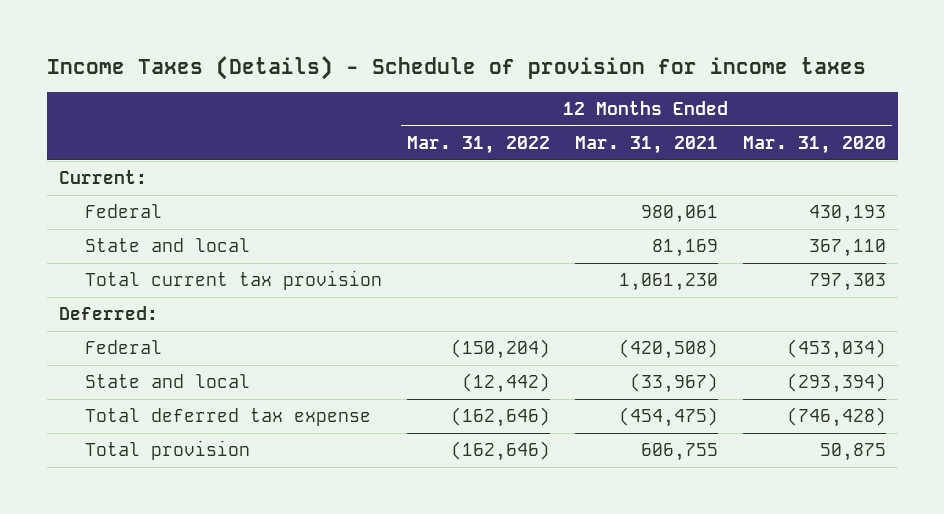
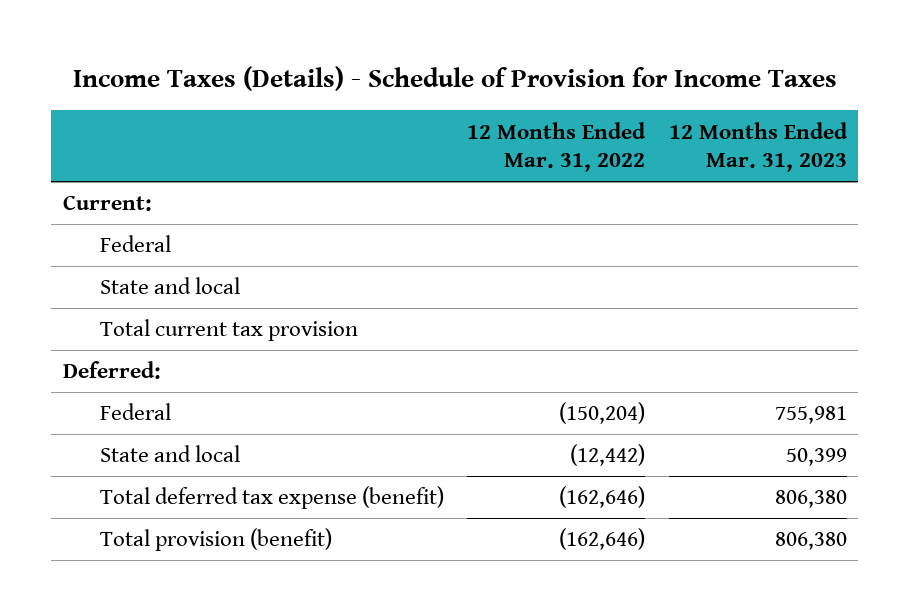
[46,56,866,81] Income Taxes (Details) - Schedule of provision for income taxes -> [72,66,837,92] Income Taxes (Details) - Schedule of Provision for Income Taxes
[574,136,718,155] Mar. 31, 2021 -> none
[742,136,886,155] Mar. 31, 2020 -> none
none -> [668,121,848,173] 12 Months Ended Mar. 31, 2023
[85,408,372,427] Total deferred tax expense -> [99,486,444,510] Total deferred tax expense (benefit)
[85,440,251,461] Total provision -> [99,528,332,552] Total provision (benefit)

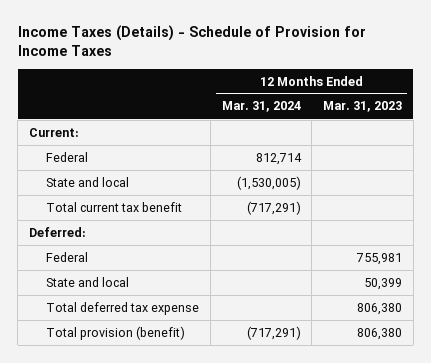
[467,121,647,173] 12 Months Ended Mar. 31, 2022 -> none
none -> [221,101,301,113] Mar. 31, 2024
[99,319,358,342] Total current tax provision -> [46,201,183,212] Total current tax benefit
[99,486,444,510] Total deferred tax expense (benefit) -> [46,301,200,315] Total deferred tax expense

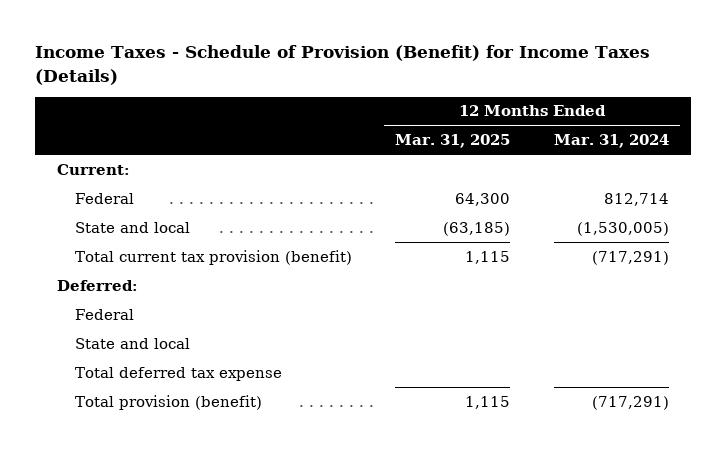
[17,25,366,57] Income Taxes (Details) - Schedule of Provision for Income Taxes -> [35,45,651,85] Income Taxes - Schedule of Provision (Benefit) for Income Taxes (Details)
[322,101,402,113] Mar. 31, 2023 -> none
none -> [395,134,511,149] Mar. 31, 2025
[46,201,183,212] Total current tax benefit -> [74,249,352,265] Total current tax provision (benefit)

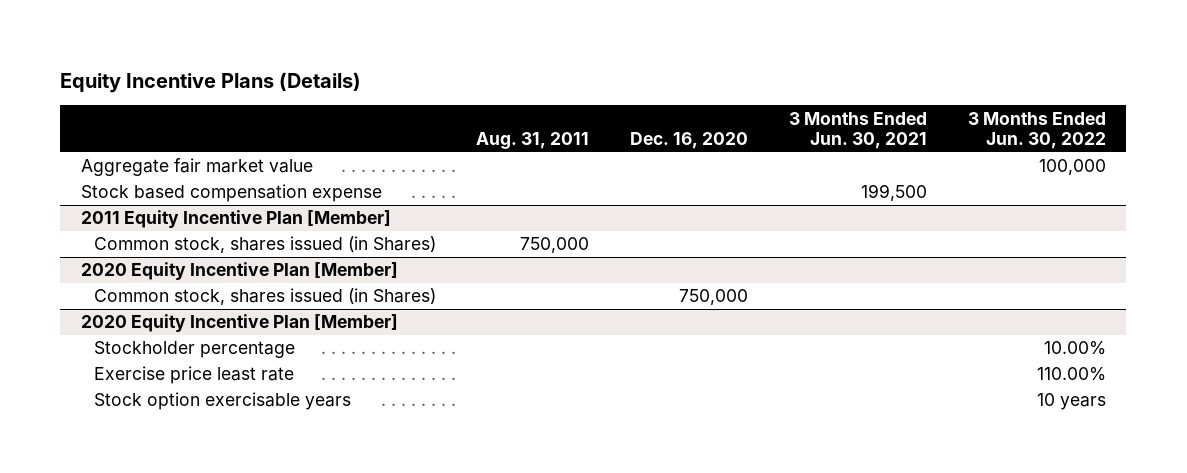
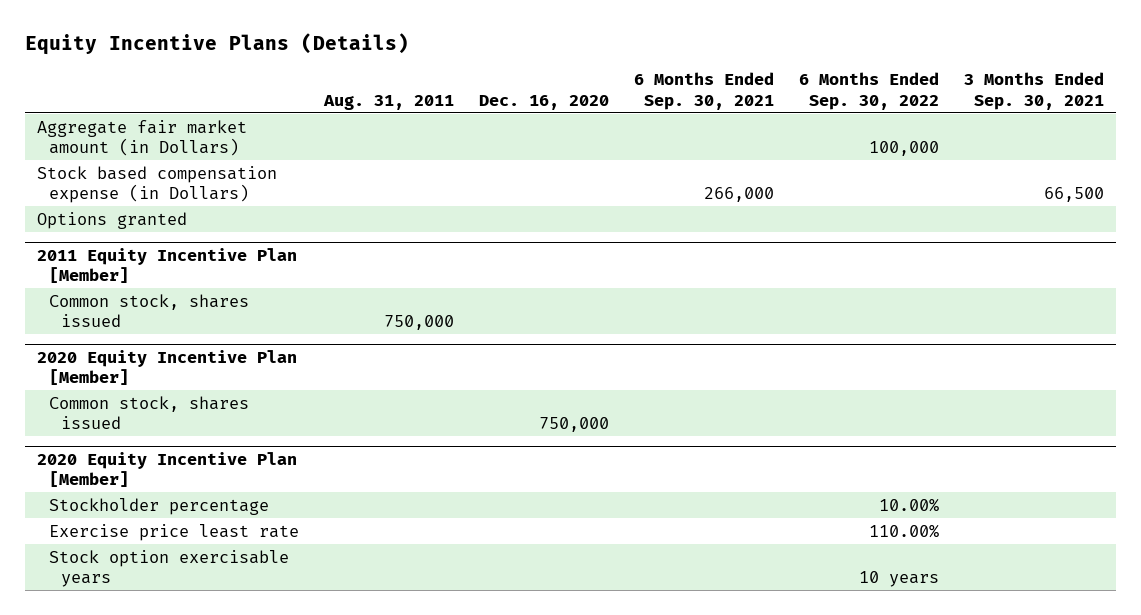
[789,111,928,150] 3 Months Ended Jun. 30, 2021 -> none
[967,111,1106,150] 3 Months Ended Jun. 30, 2022 -> none
none -> [633,72,774,110] 6 Months Ended Sep. 30, 2021
none -> [798,72,939,110] 6 Months Ended Sep. 30, 2022
none -> [963,72,1104,110] 3 Months Ended Sep. 30, 2021
[80,158,313,177] Aggregate fair market value -> [37,119,248,157] Aggregate fair market amount (in Dollars)
[80,184,382,203] Stock based compensation expense -> [37,165,278,204] Stock based compensation expense (in Dollars)
none -> [37,211,188,229] Options granted
[93,236,436,254] Common stock, shares issued (in Shares) -> [48,293,249,328] Common stock, shares issued
[93,288,436,306] Common stock, shares issued (in Shares) -> [48,395,249,430] Common stock, shares issued

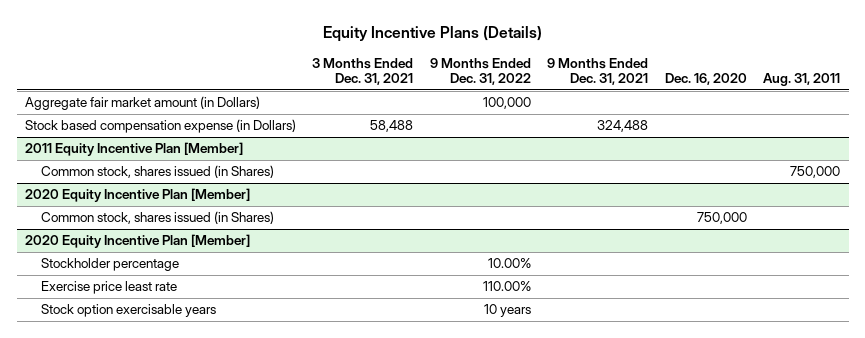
[633,72,774,110] 6 Months Ended Sep. 30, 2021 -> none
[798,72,939,110] 6 Months Ended Sep. 30, 2022 -> none
[963,72,1104,110] 3 Months Ended Sep. 30, 2021 -> none
none -> [312,57,414,86] 3 Months Ended Dec. 31, 2021
none -> [429,57,531,86] 9 Months Ended Dec. 31, 2022
none -> [547,57,649,86] 9 Months Ended Dec. 31, 2021
[37,211,188,229] Options granted -> none
[48,293,249,328] Common stock, shares issued -> [41,165,275,179] Common stock, shares issued (in Shares)
[48,395,249,430] Common stock, shares issued -> [41,211,275,225] Common stock, shares issued (in Shares)

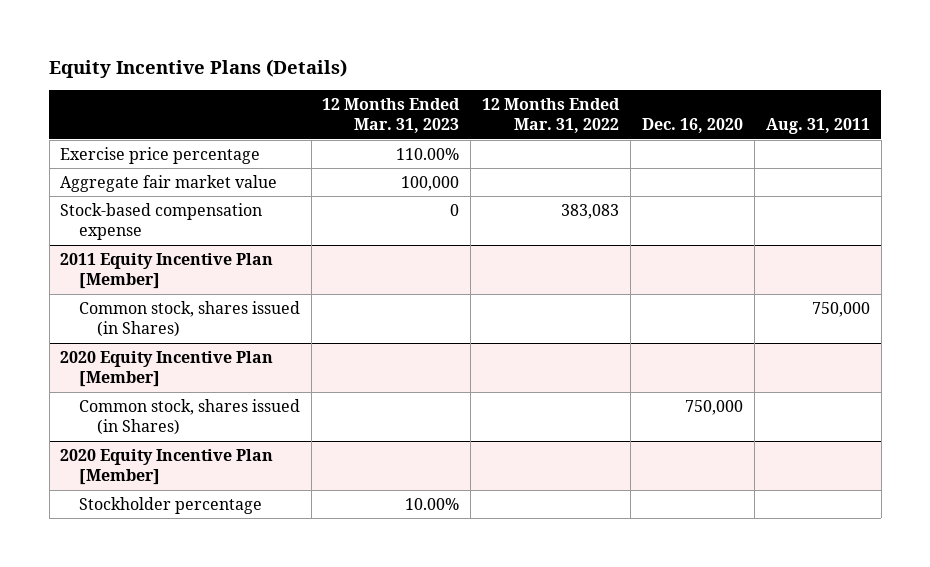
[312,57,414,86] 3 Months Ended Dec. 31, 2021 -> none
[429,57,531,86] 9 Months Ended Dec. 31, 2022 -> none
[547,57,649,86] 9 Months Ended Dec. 31, 2021 -> none
none -> [322,97,461,134] 12 Months Ended Mar. 31, 2023
none -> [482,97,621,134] 12 Months Ended Mar. 31, 2022
[24,96,260,111] Aggregate fair market amount (in Dollars) -> none
none -> [60,146,261,164] Exercise price percentage
none -> [60,174,278,192] Aggregate fair market value
[24,119,296,134] Stock based compensation expense (in Dollars) -> [60,202,263,241] Stock-based compensation expense
[41,281,178,295] Exercise price least rate -> none
[41,304,217,318] Stock option exercisable years -> none

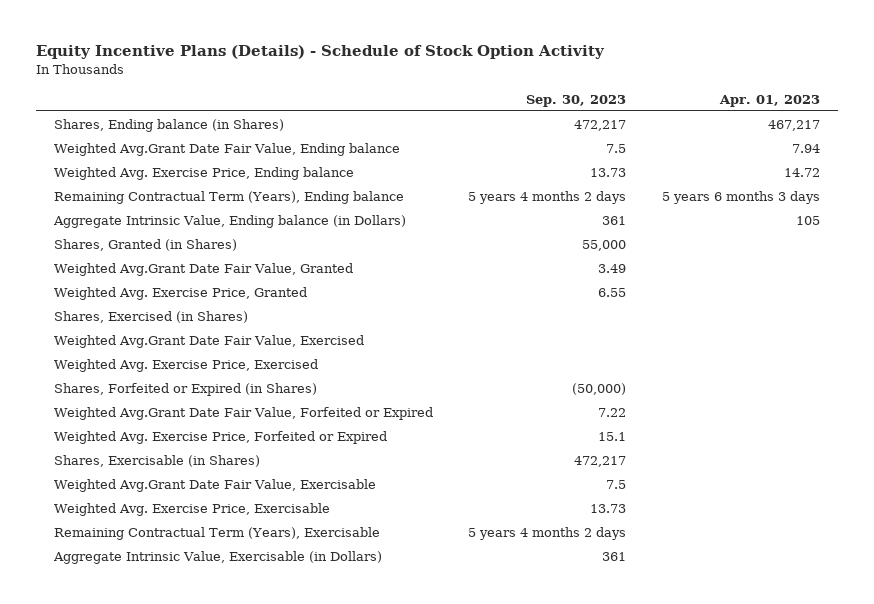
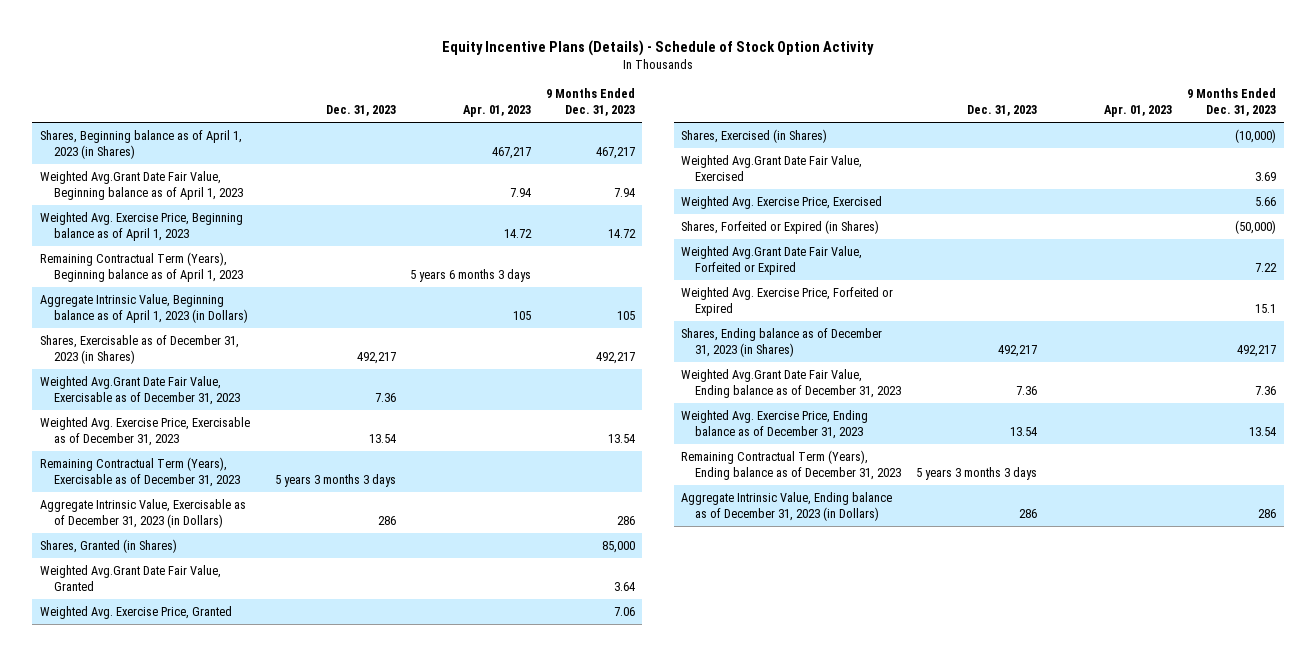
[526,94,627,107] Sep. 30, 2023 -> none
none -> [325,104,396,116] Dec. 31, 2023
none -> [546,88,636,116] 9 Months Ended Dec. 31, 2023
[53,118,284,132] Shares, Ending balance (in Shares) -> [39,130,242,159] Shares, Beginning balance as of April 1, 2023 (in Shares)
[53,142,400,156] Weighted Avg.Grant Date Fair Value, Ending balance -> [39,171,243,200] Weighted Avg.Grant Date Fair Value, Beginning balance as of April 1, 2023
[53,166,354,180] Weighted Avg. Exercise Price, Ending balance -> [39,212,243,241] Weighted Avg. Exercise Price, Beginning balance as of April 1, 2023
[53,190,404,204] Remaining Contractual Term (Years), Ending balance -> [39,252,243,282] Remaining Contractual Term (Years), Beginning balance as of April 1, 2023
[52,214,406,228] Aggregate Intrinsic Value, Ending balance (in Dollars) -> [39,294,248,323] Aggregate Intrinsic Value, Beginning balance as of April 1, 2023 (in Dollars)
none -> [39,335,239,364] Shares, Exercisable as of December 31, 2023 (in Shares)
none -> [39,376,240,405] Weighted Avg.Grant Date Fair Value, Exercisable as of December 31, 2023
none -> [39,417,250,446] Weighted Avg. Exercise Price, Exercisable as of December 31, 2023
none -> [39,457,240,487] Remaining Contractual Term (Years), Exercisable as of December 31, 2023
none -> [39,499,246,528] Aggregate Intrinsic Value, Exercisable as of December 31, 2023 (in Dollars)
[53,454,260,467] Shares, Exercisable (in Shares) -> none
[53,478,376,492] Weighted Avg.Grant Date Fair Value, Exercisable -> none
[53,502,330,516] Weighted Avg. Exercise Price, Exercisable -> none
[53,526,380,540] Remaining Contractual Term (Years), Exercisable -> none
[52,550,382,564] Aggregate Intrinsic Value, Exercisable (in Dollars) -> none
none -> [681,328,883,357] Shares, Ending balance as of December 31, 2023 (in Shares)
none -> [681,369,901,398] Weighted Avg.Grant Date Fair Value, Ending balance as of December 31, 2023
none -> [681,410,869,439] Weighted Avg. Exercise Price, Ending balance as of December 31, 2023
none -> [681,450,901,480] Remaining Contractual Term (Years), Ending balance as of December 31, 2023
none -> [681,492,893,521] Aggregate Intrinsic Value, Ending balance as of December 31, 2023 (in Dollars)

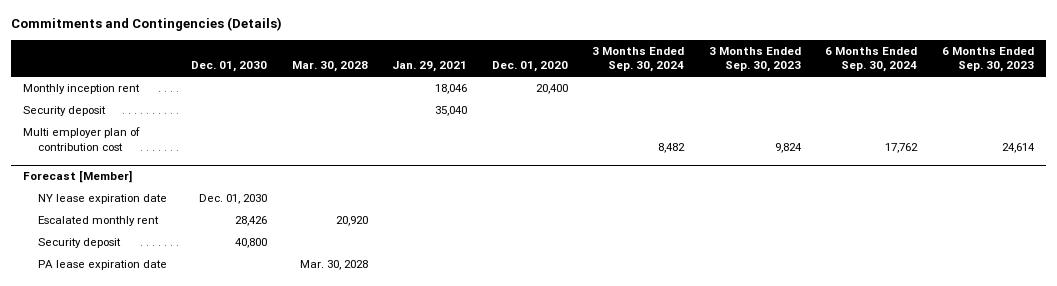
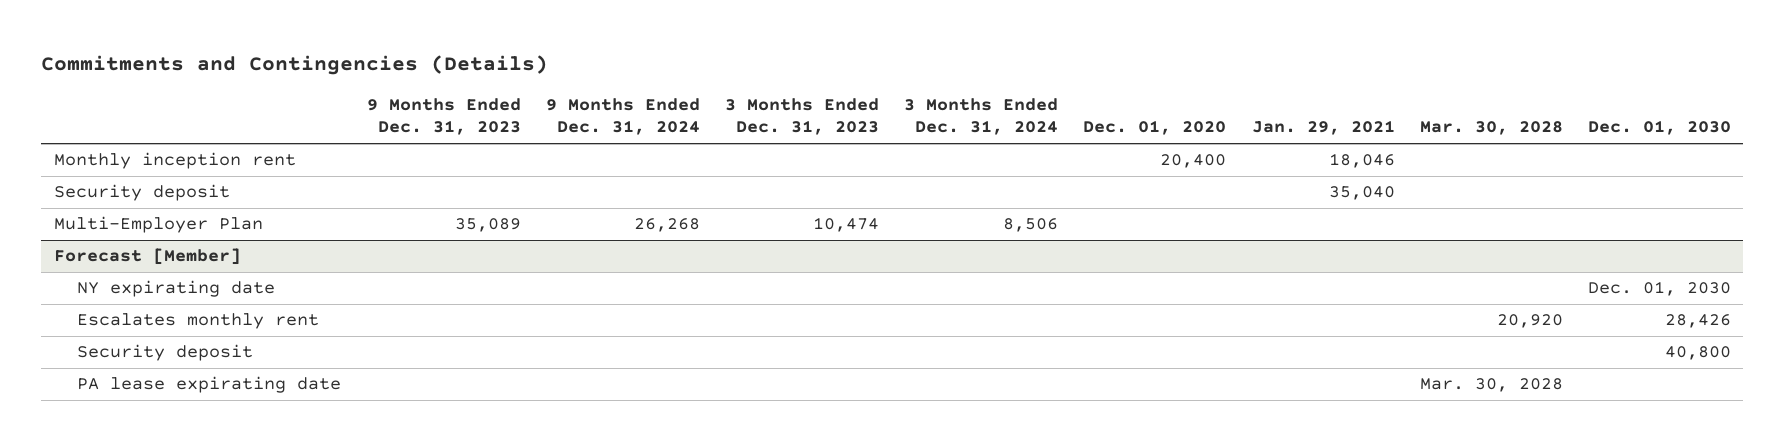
[592,46,685,73] 3 Months Ended Sep. 30, 2024 -> none
[708,46,801,73] 3 Months Ended Sep. 30, 2023 -> none
[825,46,918,73] 6 Months Ended Sep. 30, 2024 -> none
[941,46,1034,73] 6 Months Ended Sep. 30, 2023 -> none
none -> [366,97,521,136] 9 Months Ended Dec. 31, 2023
none -> [545,97,700,136] 9 Months Ended Dec. 31, 2024
none -> [724,97,879,136] 3 Months Ended Dec. 31, 2023
none -> [904,97,1059,136] 3 Months Ended Dec. 31, 2024
[22,127,140,151] Multi employer plan of contribution cost -> [53,216,263,234] Multi-Employer Plan
[37,194,167,205] NY lease expiration date -> [77,280,276,298] NY expirating date
[37,216,159,227] Escalated monthly rent -> [77,313,320,330] Escalates monthly rent
[37,260,167,271] PA lease expiration date -> [77,376,342,394] PA lease expirating date

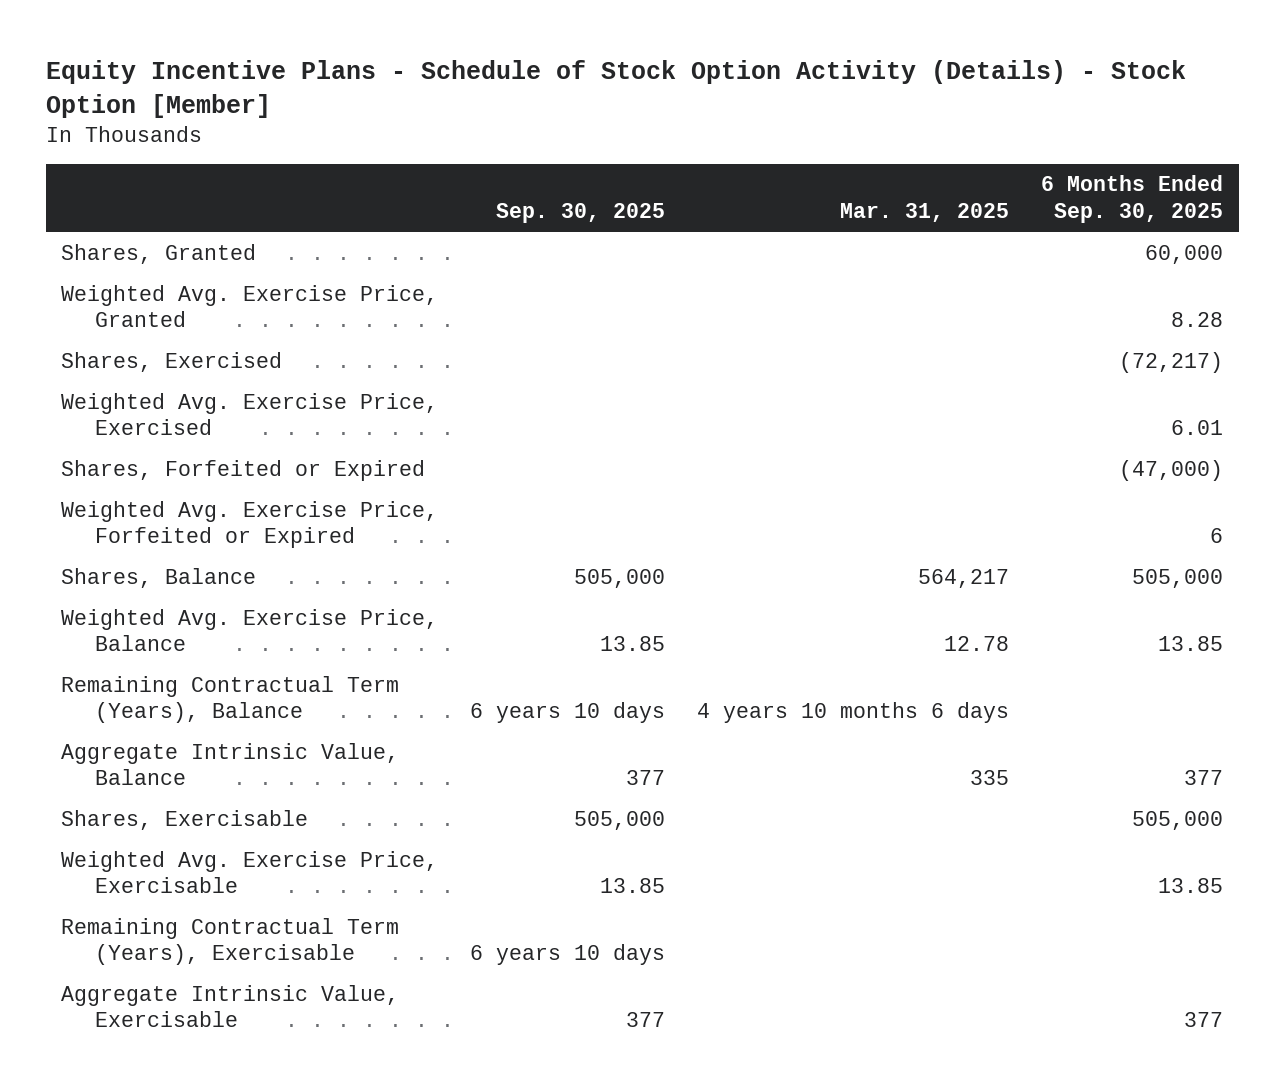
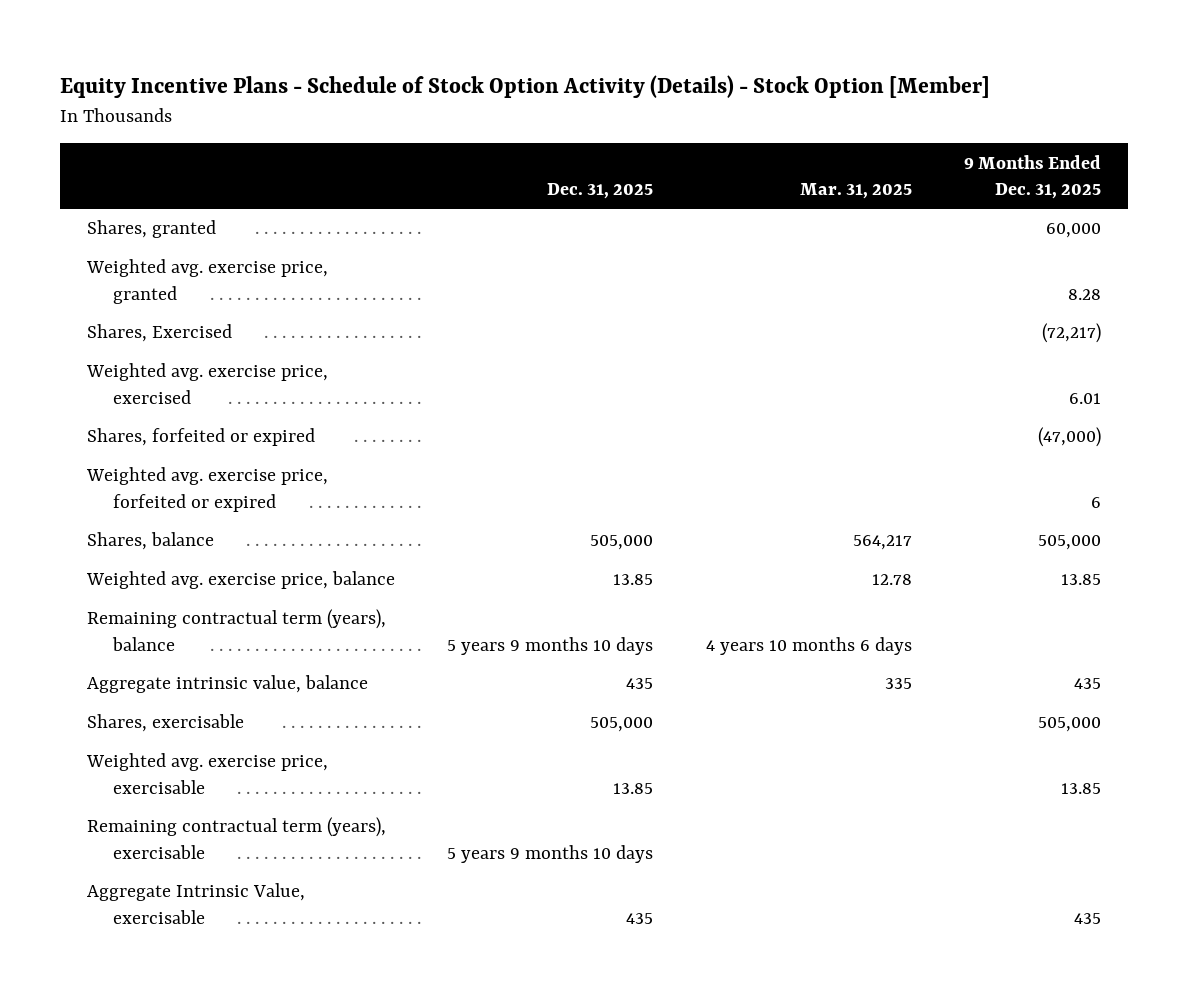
[496,202,666,223] Sep. 30, 2025 -> none
[1040,175,1223,223] 6 Months Ended Sep. 30, 2025 -> none
none -> [547,182,654,199] Dec. 31, 2025
none -> [964,154,1102,199] 9 Months Ended Dec. 31, 2025
[61,243,257,264] Shares, Granted -> [86,220,216,239] Shares, granted
[61,284,439,328] Weighted Avg. Exercise Price, Granted -> [85,259,328,304] Weighted avg. exercise price, granted
[61,392,439,436] Weighted Avg. Exercise Price, Exercised -> [85,363,328,404] Weighted avg. exercise price, exercised
[61,459,426,481] Shares, Forfeited or Expired -> [86,428,315,447] Shares, forfeited or expired
[61,500,439,549] Weighted Avg. Exercise Price, Forfeited or Expired -> [85,467,328,512] Weighted avg. exercise price, forfeited or expired
[61,567,257,588] Shares, Balance -> [86,532,214,551] Shares, balance
[61,608,439,652] Weighted Avg. Exercise Price, Balance -> [85,571,395,590] Weighted avg. exercise price, balance
[61,675,400,724] Remaining Contractual Term (Years), Balance -> [86,609,386,651] Remaining contractual term (years), balance
[61,742,400,786] Aggregate Intrinsic Value, Balance -> [86,675,368,694] Aggregate intrinsic value, balance
[61,809,309,830] Shares, Exercisable -> [86,714,244,733] Shares, exercisable
[61,850,439,894] Weighted Avg. Exercise Price, Exercisable -> [85,753,328,794] Weighted avg. exercise price, exercisable
[61,917,400,966] Remaining Contractual Term (Years), Exercisable -> [86,817,386,859] Remaining contractual term (years), exercisable
[61,984,400,1028] Aggregate Intrinsic Value, Exercisable -> [86,883,305,924] Aggregate Intrinsic Value, exercisable

